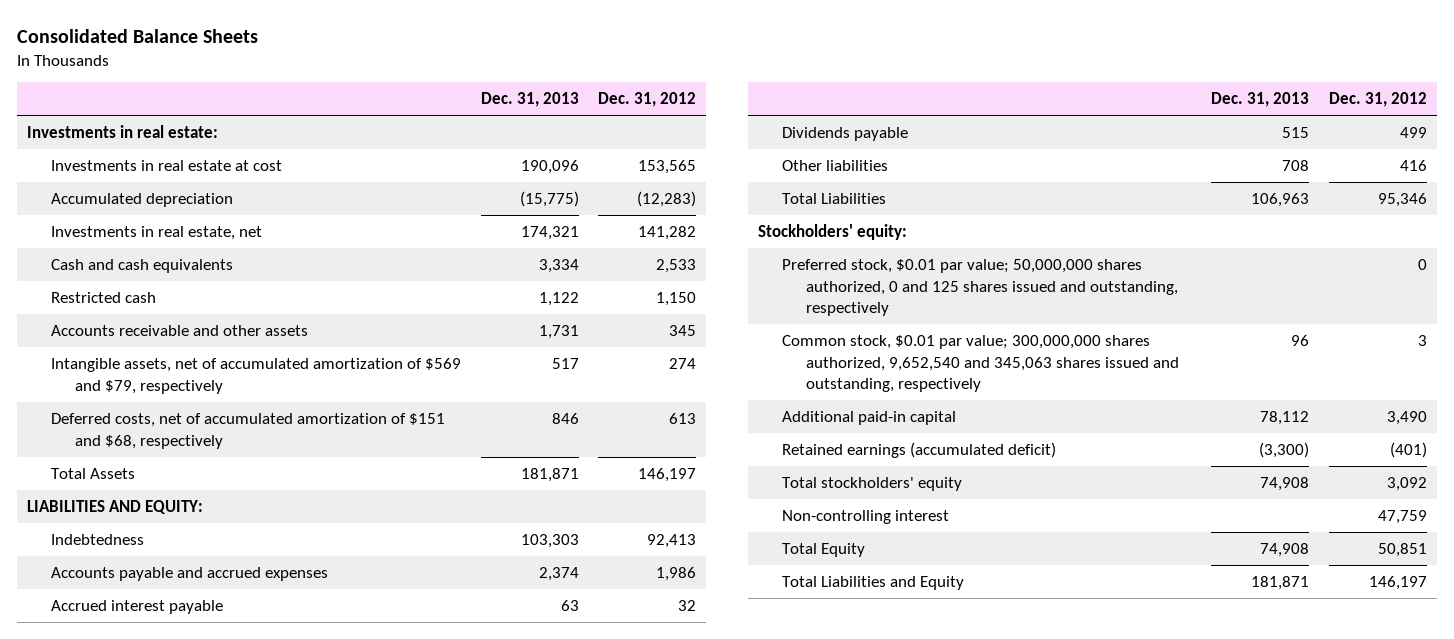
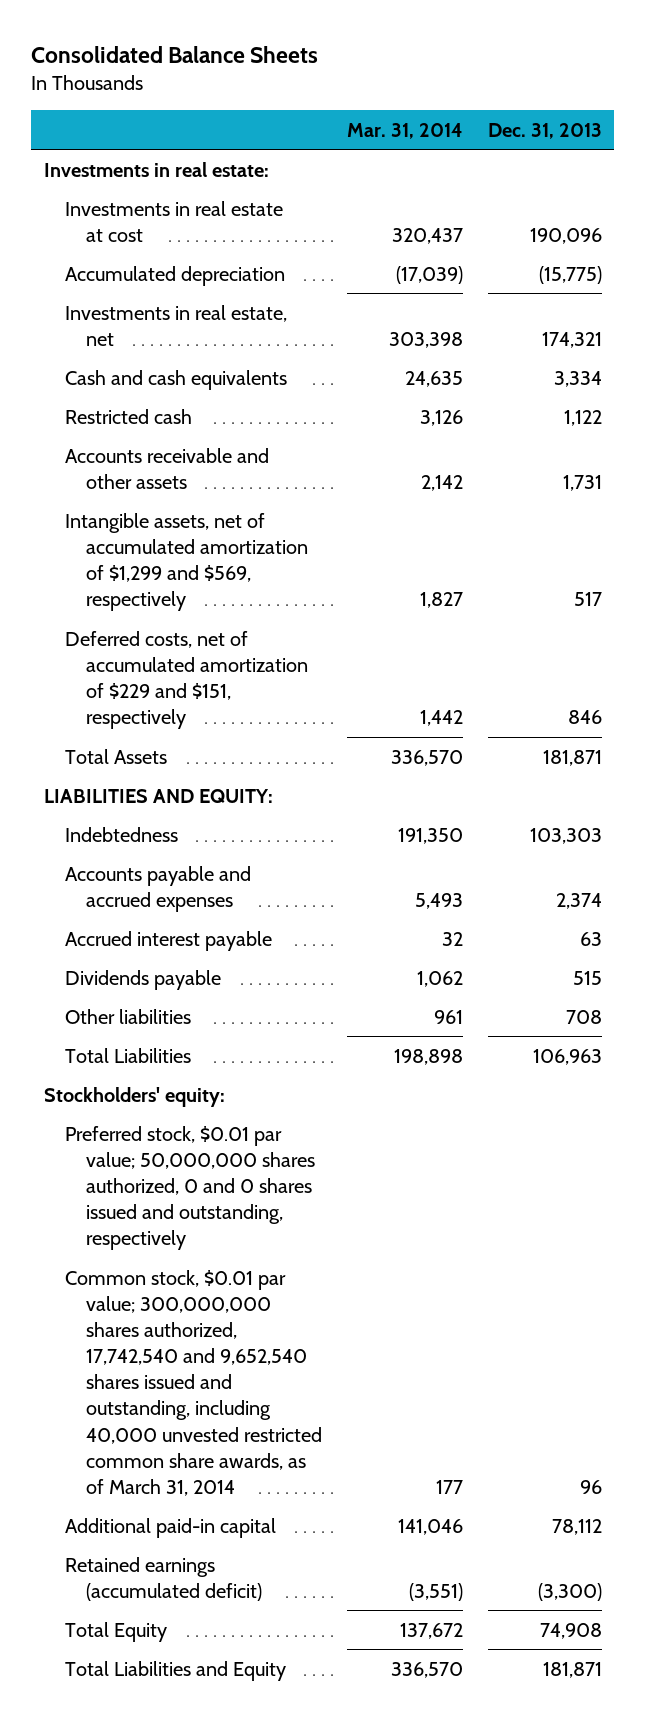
[598,92,697,108] Dec. 31, 2012 -> none
none -> [346,122,463,139] Mar. 31, 2014
[51,357,462,394] Intangible assets, net of accumulated amortization of $569 and $79, respectively -> [64,512,308,612] Intangible assets, net of accumulated amortization of $1,299 and $569, respectively
[51,412,446,449] Deferred costs, net of accumulated amortization of $151 and $68, respectively -> [64,630,308,730] Deferred costs, net of accumulated amortization of $229 and $151, respectively
[781,258,1179,317] Preferred stock, $0.01 par value; 50,000,000 shares authorized, 0 and 125 shares issued and outstanding, respectively -> [64,1125,315,1251] Preferred stock, $0.01 par value; 50,000,000 shares authorized, 0 and 0 shares issued and outstanding, respectively
[781,334,1180,393] Common stock, $0.01 par value; 300,000,000 shares authorized, 9,652,540 and 345,063 shares issued and outstanding, respectively -> [64,1269,322,1496] Common stock, $0.01 par value; 300,000,000 shares authorized, 17,742,540 and 9,652,540 shares issued and outstanding, including 40,000 unvested restricted common share awards, as of March 31, 2014
[781,476,962,491] Total stockholders' equity -> none
[781,509,949,524] Non-controlling interest -> none

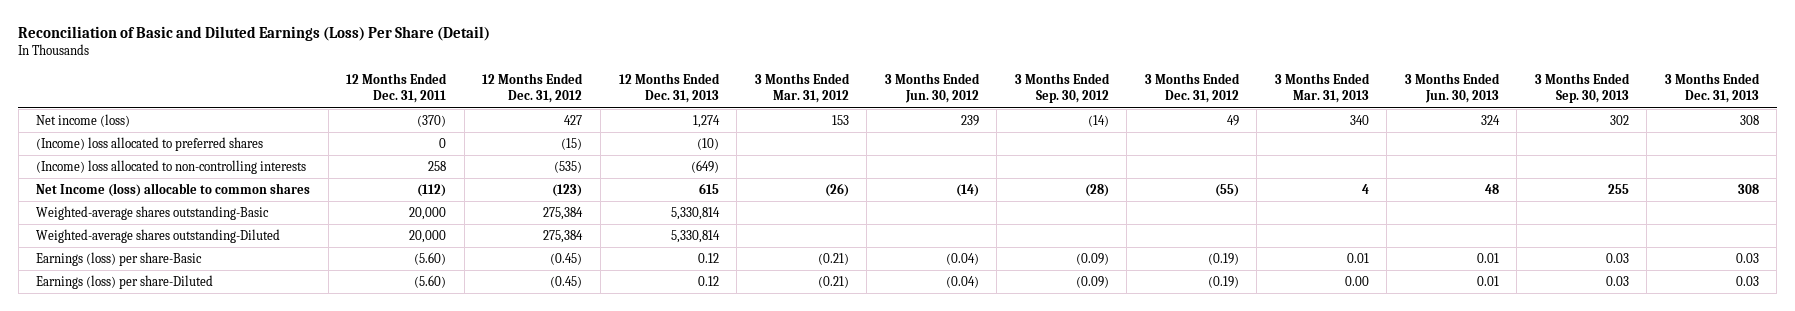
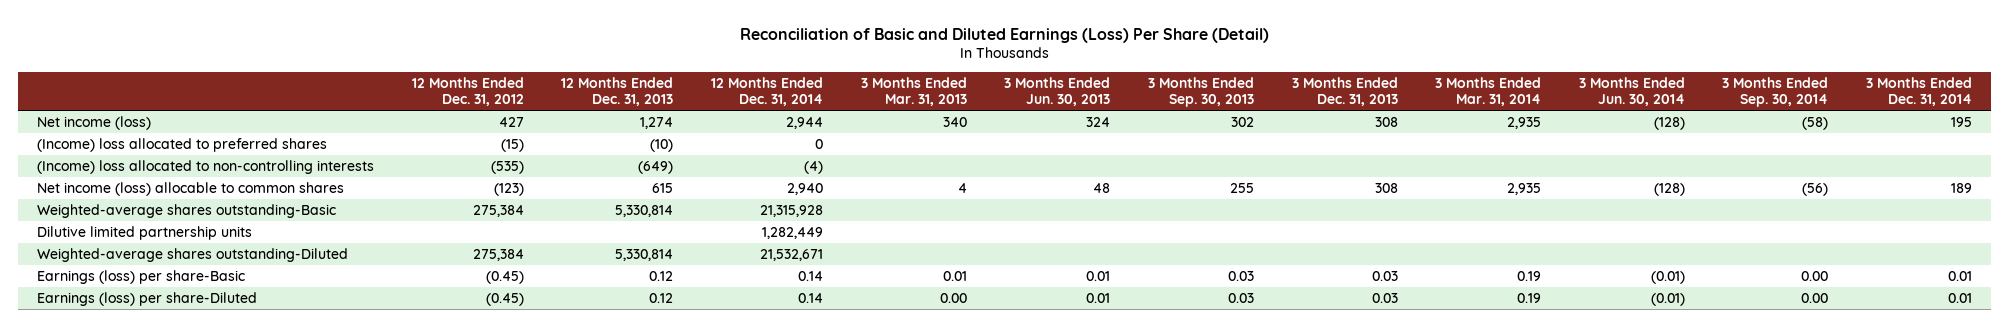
[346,72,448,104] 12 Months Ended Dec. 31, 2011 -> none
[754,72,850,104] 3 Months Ended Mar. 31, 2012 -> none
[884,72,980,104] 3 Months Ended Jun. 30, 2012 -> none
[1014,72,1110,104] 3 Months Ended Sep. 30, 2012 -> none
[1144,72,1240,104] 3 Months Ended Dec. 31, 2012 -> none
none -> [711,77,824,107] 12 Months Ended Dec. 31, 2014
none -> [1435,77,1542,107] 3 Months Ended Mar. 31, 2014
none -> [1578,77,1685,107] 3 Months Ended Jun. 30, 2014
none -> [1722,77,1829,108] 3 Months Ended Sep. 30, 2014
none -> [1865,77,1972,107] 3 Months Ended Dec. 31, 2014
[36,182,311,197] Net Income (loss) allocable to common shares -> [37,182,345,197] Net income (loss) allocable to common shares
none -> [37,226,253,241] Dilutive limited partnership units

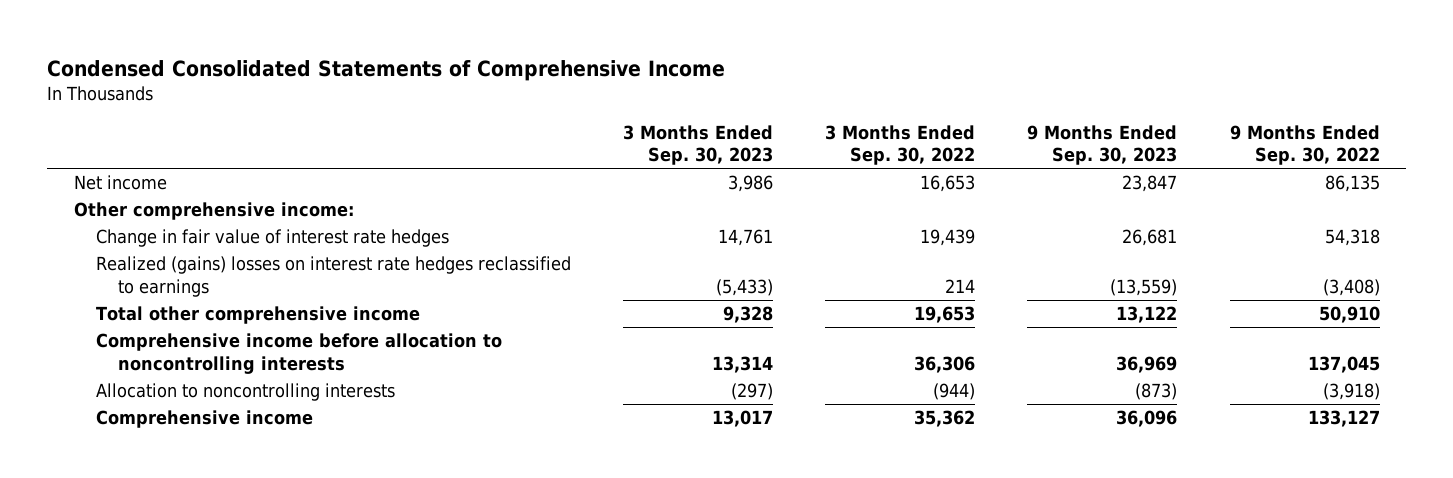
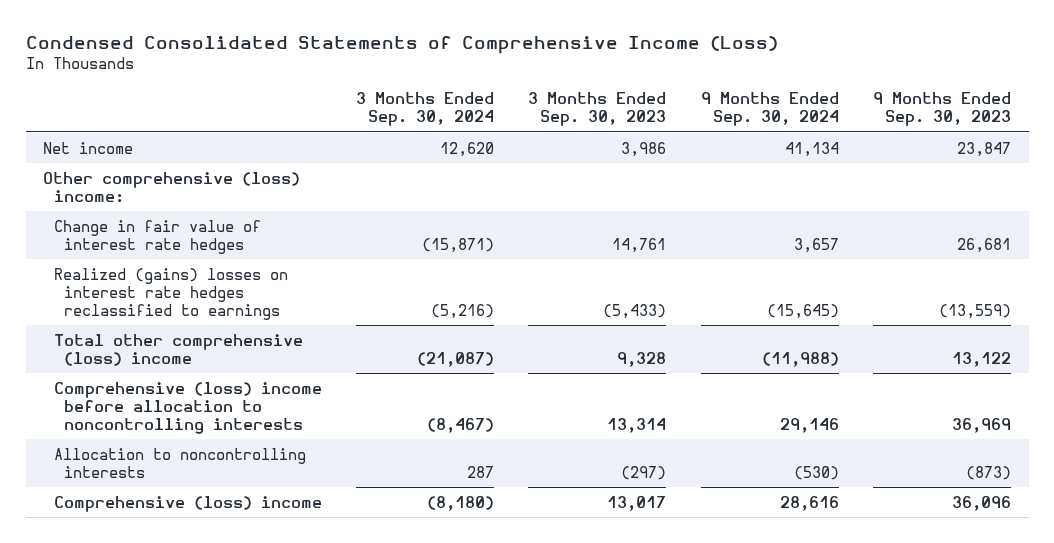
[47,59,726,81] Condensed Consolidated Statements of Comprehensive Income -> [25,35,778,54] Condensed Consolidated Statements of Comprehensive Income (Loss)
[825,124,976,166] 3 Months Ended Sep. 30, 2022 -> none
[1229,124,1380,166] 9 Months Ended Sep. 30, 2022 -> none
none -> [356,92,495,127] 3 Months Ended Sep. 30, 2024
none -> [700,92,839,127] 9 Months Ended Sep. 30, 2024
[73,202,354,221] Other comprehensive income: -> [42,171,300,203] Other comprehensive (loss) income:
[95,306,420,325] Total other comprehensive income -> [53,333,303,366] Total other comprehensive (loss) income
[95,333,502,375] Comprehensive income before allocation to noncontrolling interests -> [53,381,322,434] Comprehensive (loss) income before allocation to noncontrolling interests
[95,410,313,429] Comprehensive income -> [53,495,322,512] Comprehensive (loss) income

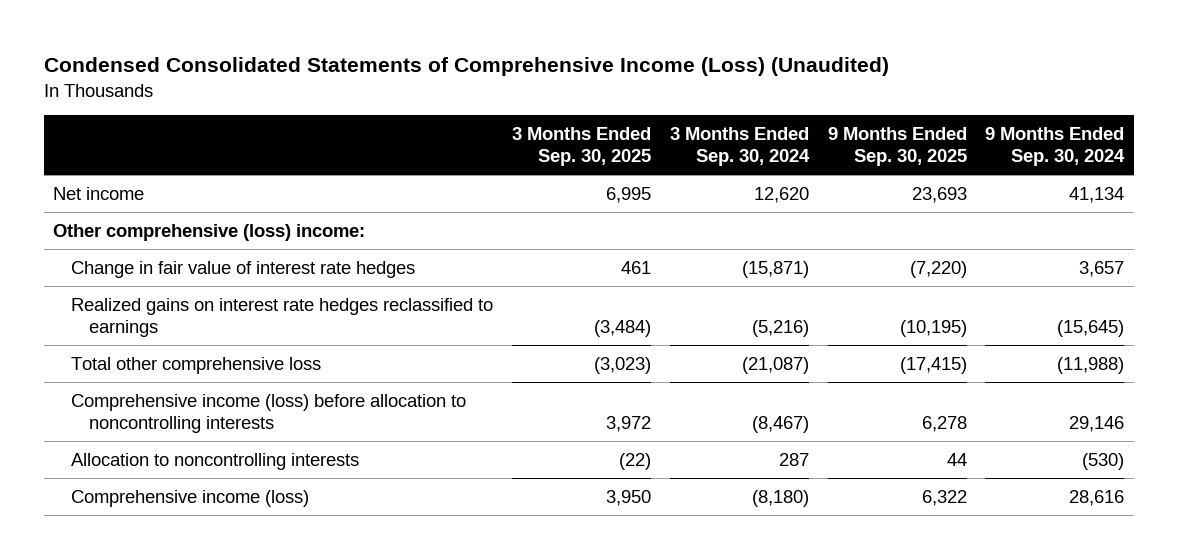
[25,35,778,54] Condensed Consolidated Statements of Comprehensive Income (Loss) -> [43,57,889,77] Condensed Consolidated Statements of Comprehensive Income (Loss) (Unaudited)
[528,92,667,127] 3 Months Ended Sep. 30, 2023 -> none
[873,92,1012,127] 9 Months Ended Sep. 30, 2023 -> none
none -> [511,126,651,167] 3 Months Ended Sep. 30, 2025
none -> [827,126,967,167] 9 Months Ended Sep. 30, 2025
[53,267,288,320] Realized (gains) losses on interest rate hedges reclassified to earnings -> [71,297,494,338] Realized gains on interest rate hedges reclassified to earnings
[53,333,303,366] Total other comprehensive (loss) income -> [71,356,322,374] Total other comprehensive loss
[53,381,322,434] Comprehensive (loss) income before allocation to noncontrolling interests -> [71,393,467,434] Comprehensive income (loss) before allocation to noncontrolling interests
[53,495,322,512] Comprehensive (loss) income -> [71,489,310,507] Comprehensive income (loss)

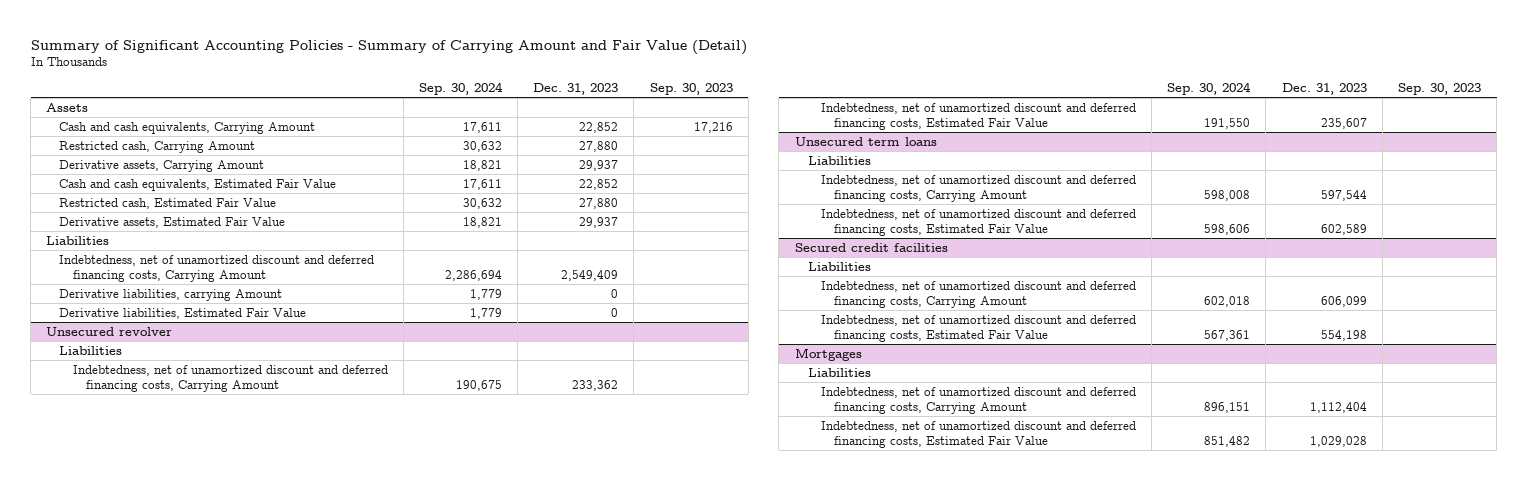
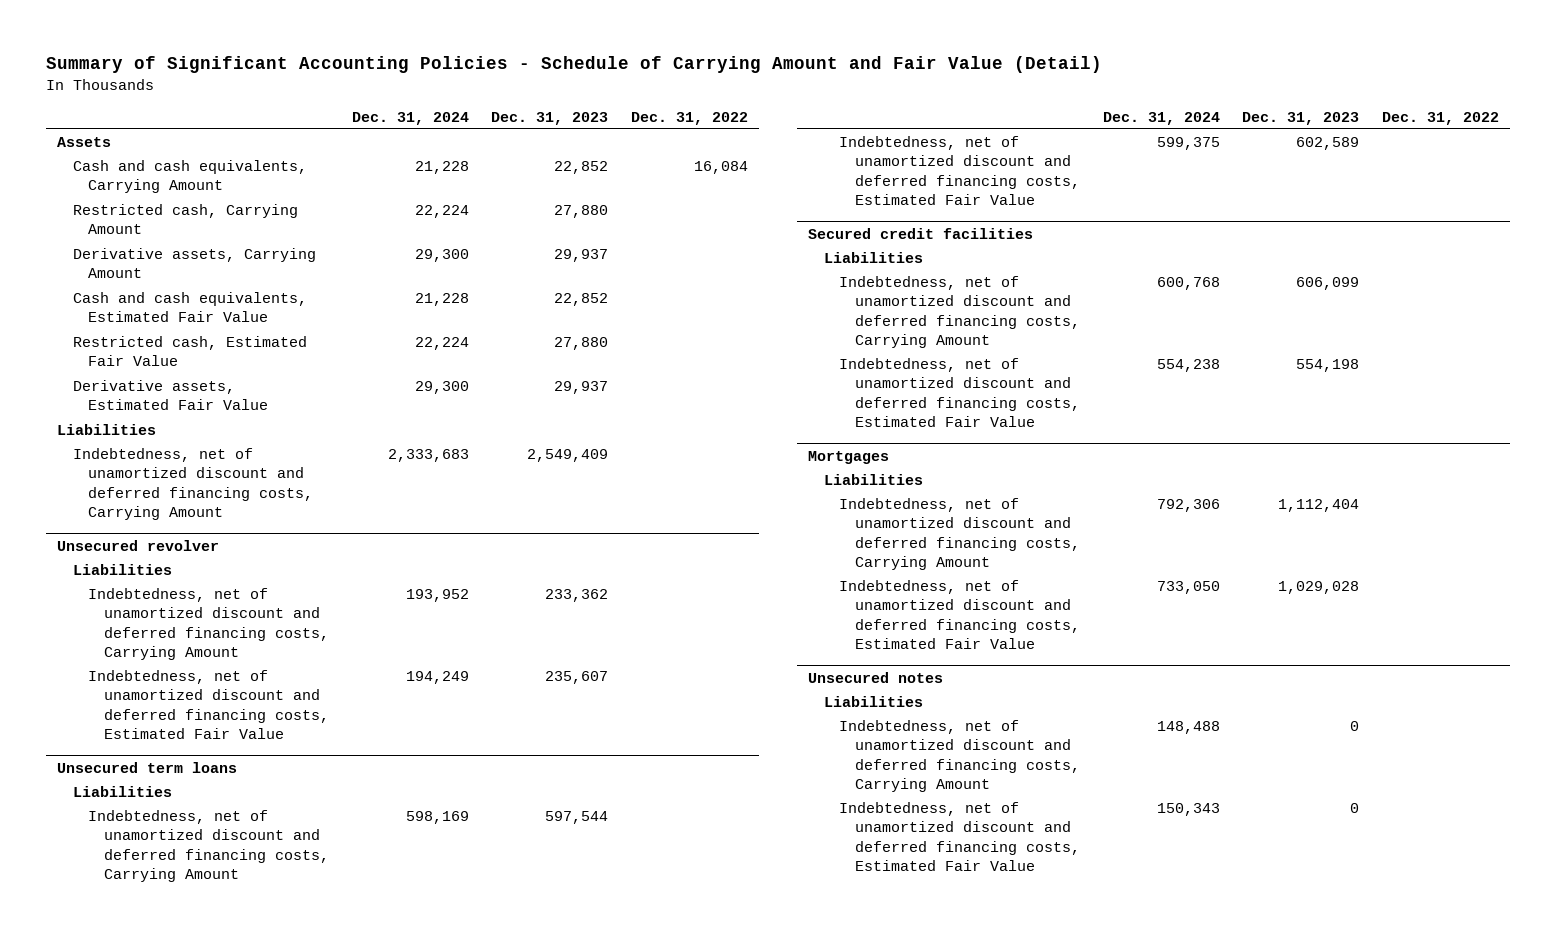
[30,39,747,55] Summary of Significant Accounting Policies - Summary of Carrying Amount and Fair Value (Detail) -> [46,56,1103,74] Summary of Significant Accounting Policies - Schedule of Carrying Amount and Fair Value (Detail)
[419,82,504,96] Sep. 30, 2024 -> none
[649,83,733,96] Sep. 30, 2023 -> none
none -> [351,111,469,125] Dec. 31, 2024
none -> [631,111,749,125] Dec. 31, 2022
[59,288,283,301] Derivative liabilities, carrying Amount -> none
[59,307,307,319] Derivative liabilities, Estimated Fair Value -> none
none -> [808,671,944,683] Unsecured notes
none -> [823,696,923,708] Liabilities
none -> [839,720,1081,793] Indebtedness, net of unamortized discount and deferred financing costs, Carrying Amount
none -> [839,802,1081,872] Indebtedness, net of unamortized discount and deferred financing costs, Estimated Fair Value

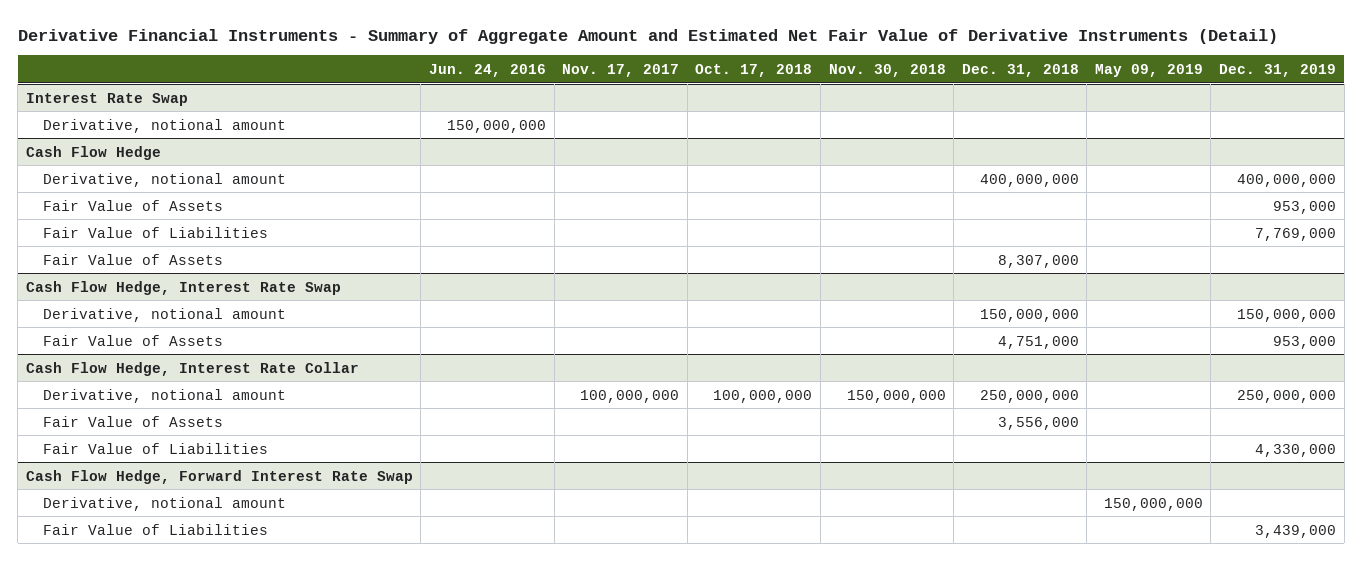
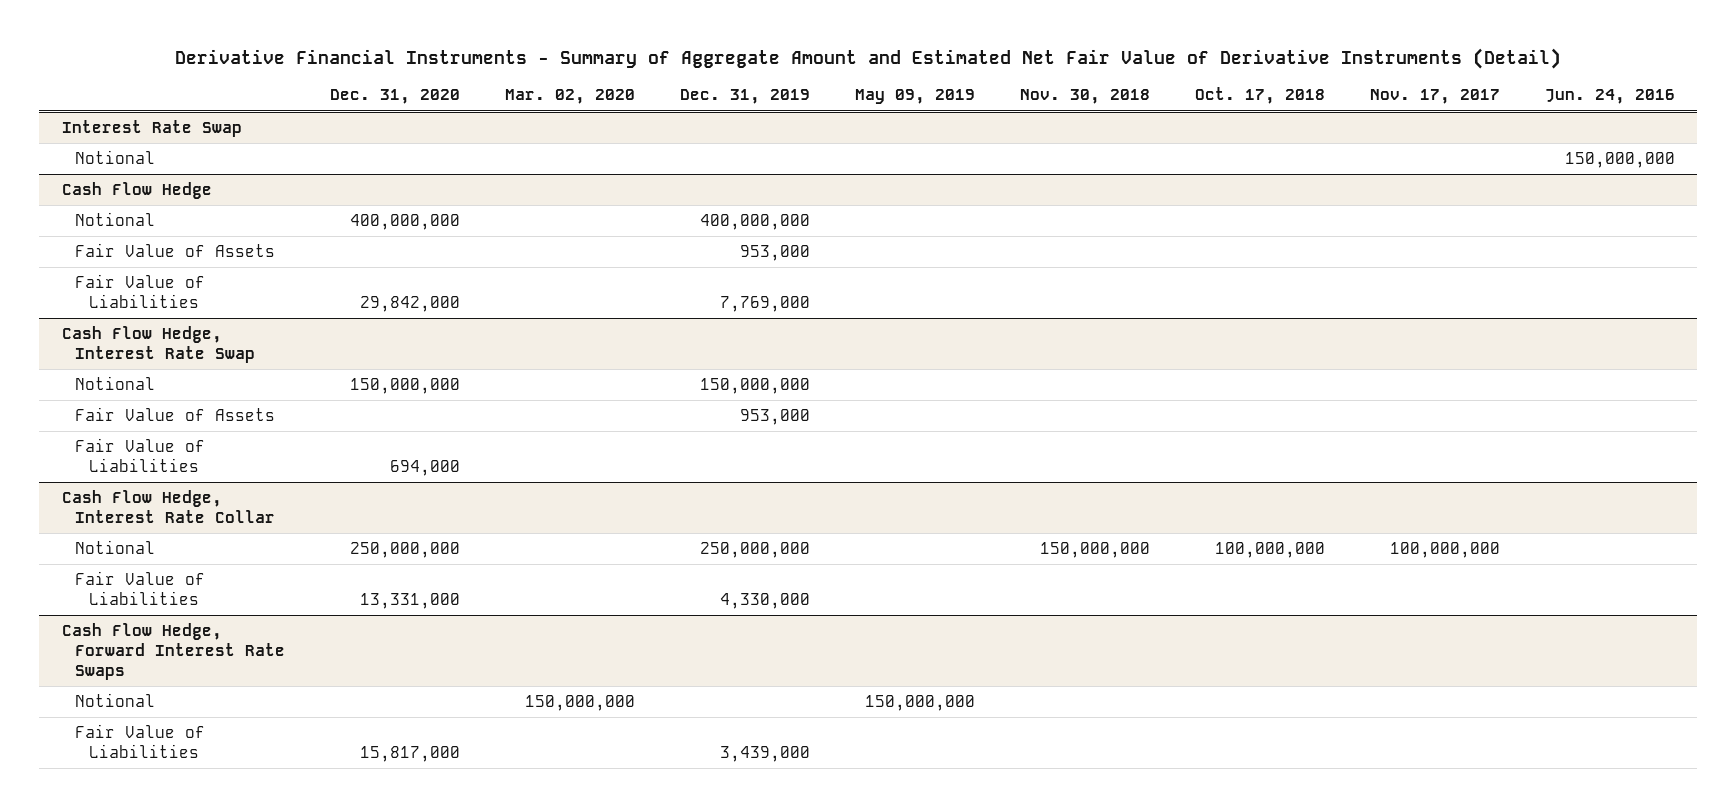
[961,63,1079,77] Dec. 31, 2018 -> none
none -> [330,89,461,105] Dec. 31, 2020
none -> [504,89,635,105] Mar. 02, 2020
[42,118,286,133] Derivative, notional amount -> [75,150,156,165] Notional
[42,172,286,187] Derivative, notional amount -> [75,212,156,227] Notional
[42,253,223,265] Fair Value of Assets -> none
[42,307,286,322] Derivative, notional amount -> [75,376,156,391] Notional
none -> [75,438,206,473] Fair Value of Liabilities
[42,415,223,427] Fair Value of Assets -> none
[42,388,286,403] Derivative, notional amount -> [75,540,156,555] Notional
[25,469,413,484] Cash Flow Hedge, Forward Interest Rate Swap -> [61,623,286,681] Cash Flow Hedge, Forward Interest Rate Swaps
[42,496,286,511] Derivative, notional amount -> [75,693,156,708] Notional

